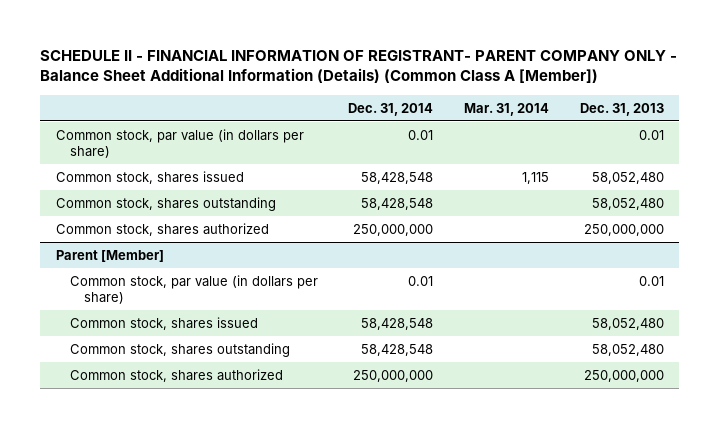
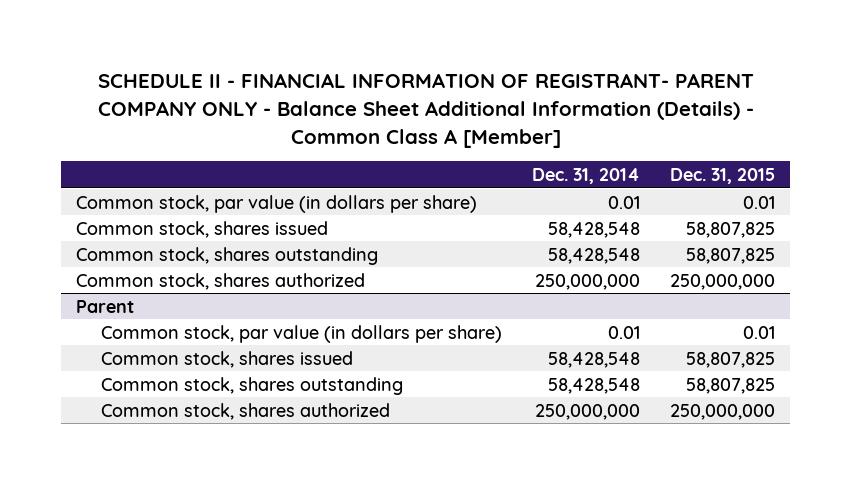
[40,49,678,84] SCHEDULE II - FINANCIAL INFORMATION OF REGISTRANT- PARENT COMPANY ONLY - Balance Sheet Additional Information (Details) (Common Class A [Member]) -> [97,73,754,148] SCHEDULE II - FINANCIAL INFORMATION OF REGISTRANT- PARENT COMPANY ONLY - Balance Sheet Additional Information (Details) - Common Class A [Member]
[463,102,549,116] Mar. 31, 2014 -> none
[579,102,664,116] Dec. 31, 2013 -> none
none -> [670,168,776,185] Dec. 31, 2015
[55,250,164,263] Parent [Member] -> [75,299,134,313] Parent

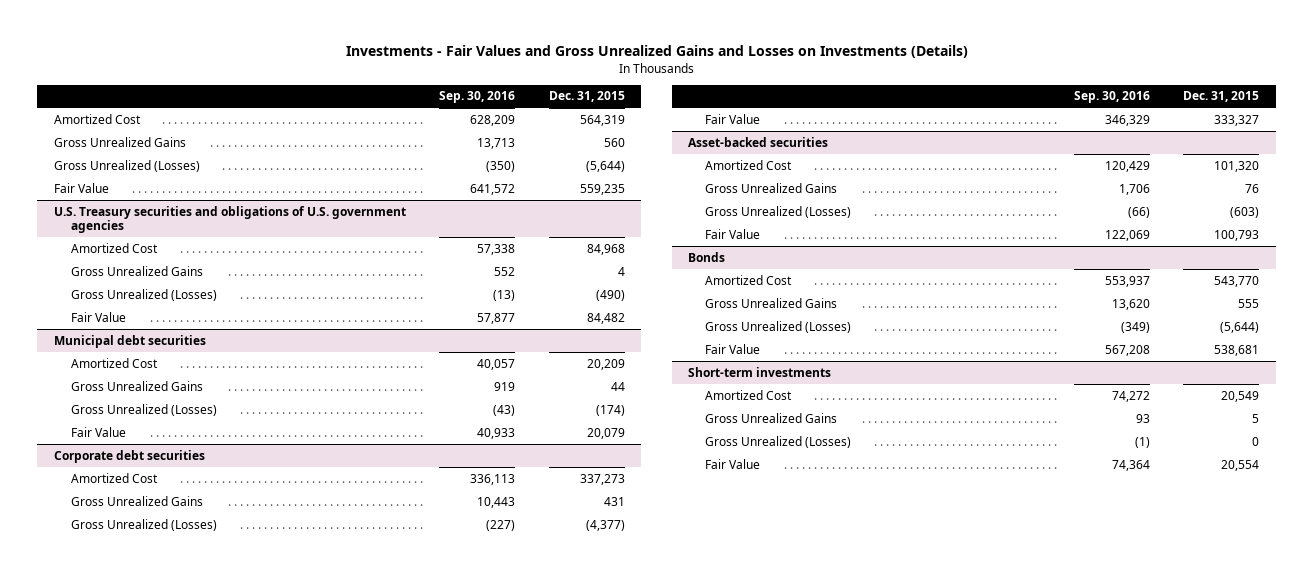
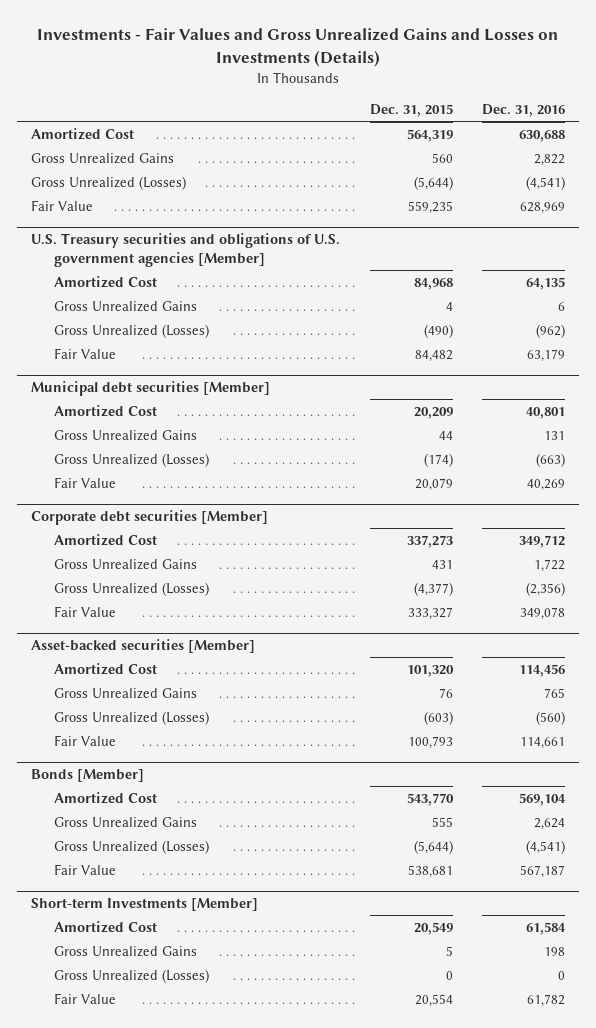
[439,91,516,104] Sep. 30, 2016 -> none
none -> [481,104,565,118] Dec. 31, 2016
[53,205,406,233] U.S. Treasury securities and obligations of U.S. government agencies -> [31,233,341,267] U.S. Treasury securities and obligations of U.S. government agencies [Member]
[53,334,206,348] Municipal debt securities -> [31,381,271,397] Municipal debt securities [Member]
[53,449,205,463] Corporate debt securities -> [31,510,269,526] Corporate debt securities [Member]
[688,136,829,147] Asset-backed securities -> [31,639,256,654] Asset-backed securities [Member]
[688,251,726,262] Bonds -> [31,769,145,783] Bonds [Member]
[688,366,832,377] Short-term investments -> [31,898,259,912] Short-term Investments [Member]

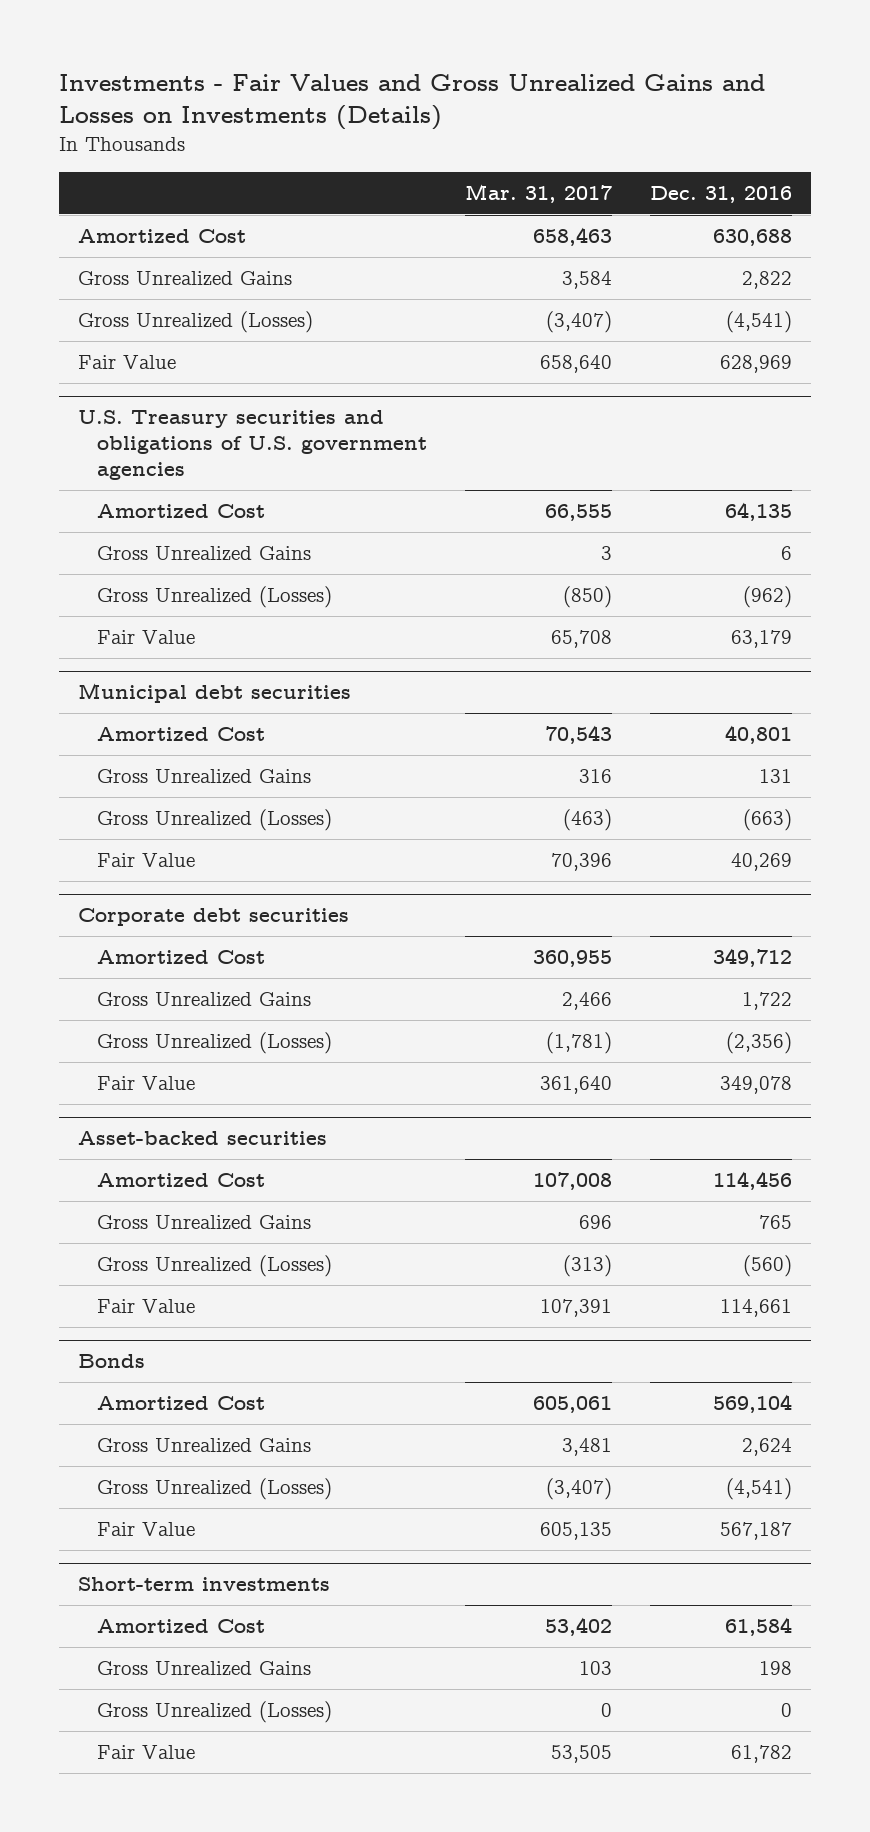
[369,104,453,118] Dec. 31, 2015 -> none
none -> [464,183,612,203] Mar. 31, 2017
[31,233,341,267] U.S. Treasury securities and obligations of U.S. government agencies [Member] -> [77,410,427,481] U.S. Treasury securities and obligations of U.S. government agencies
[31,381,271,397] Municipal debt securities [Member] -> [77,683,351,704] Municipal debt securities
[31,510,269,526] Corporate debt securities [Member] -> [77,908,349,927] Corporate debt securities
[31,639,256,654] Asset-backed securities [Member] -> [77,1131,327,1146] Asset-backed securities
[31,769,145,783] Bonds [Member] -> [77,1354,145,1369] Bonds
[31,898,259,912] Short-term Investments [Member] -> [77,1577,330,1592] Short-term investments

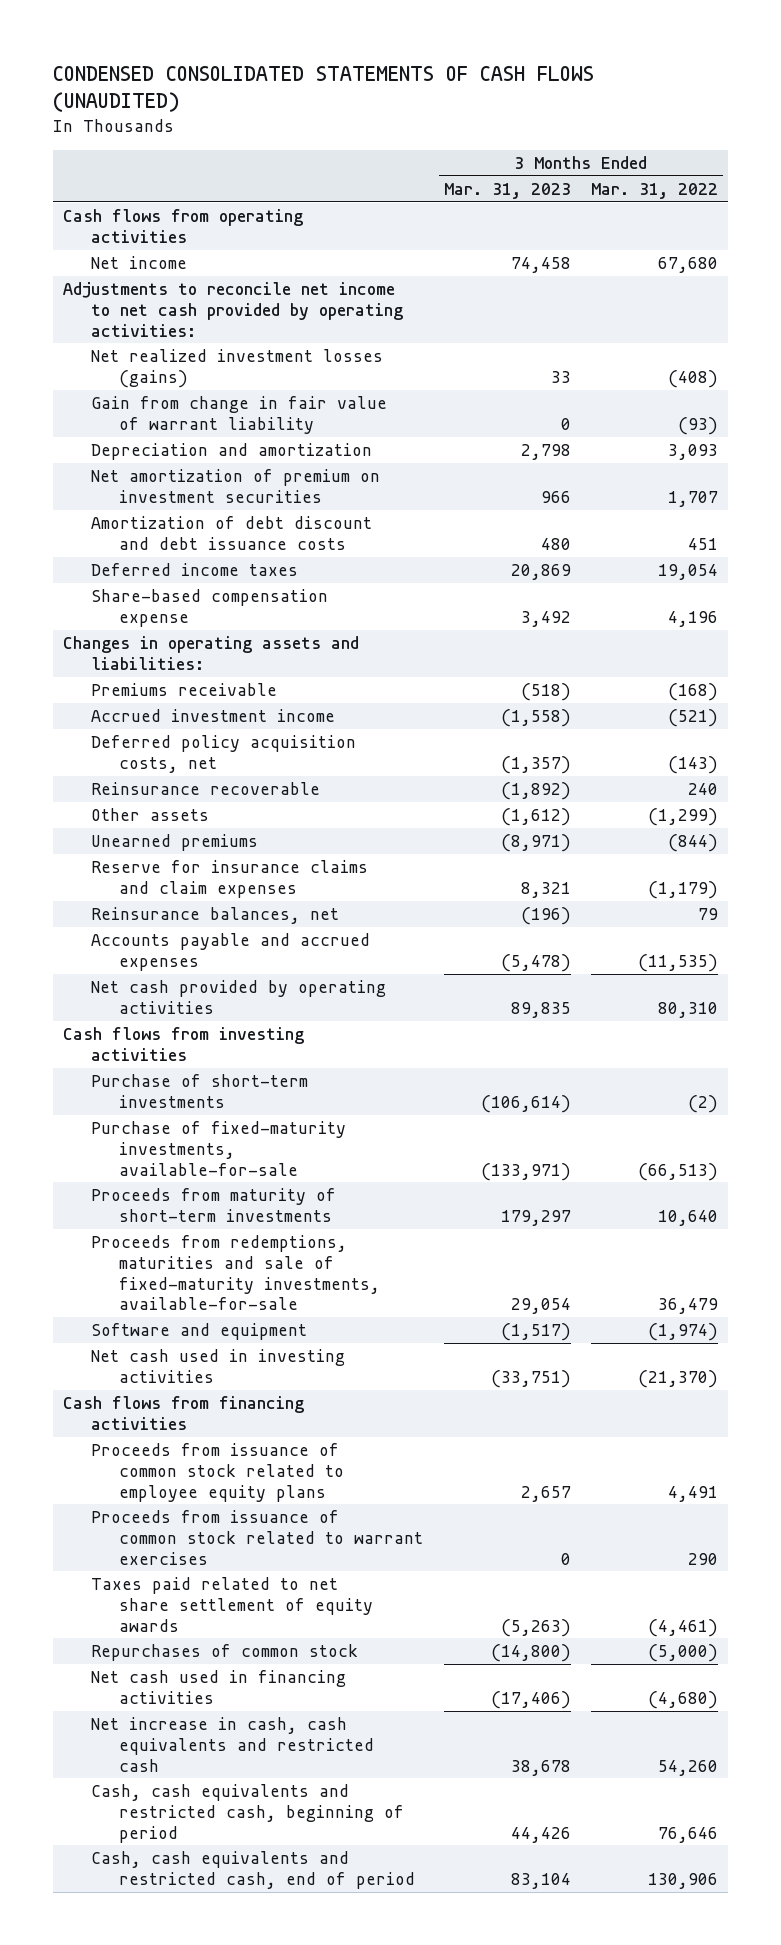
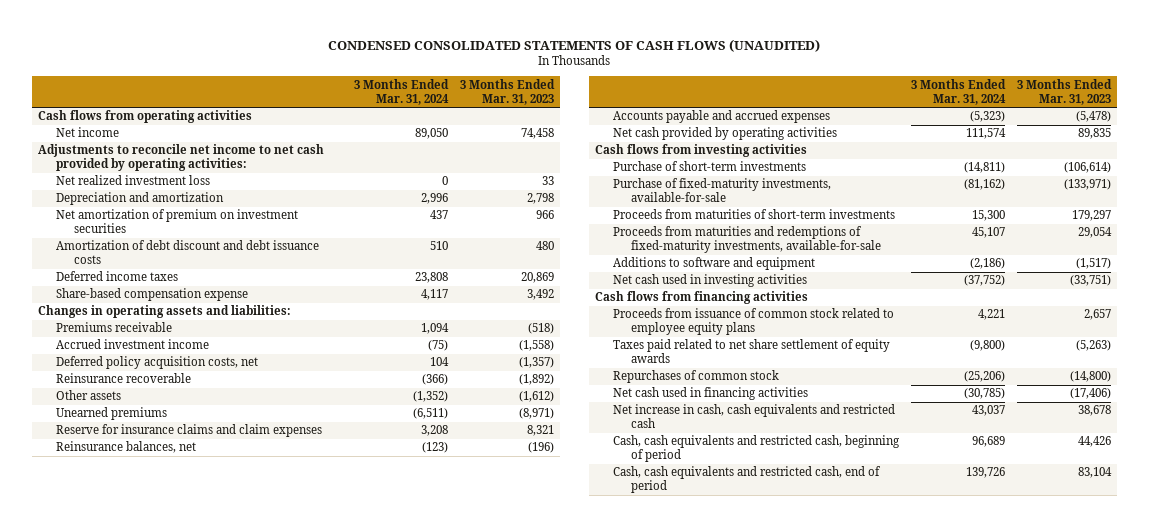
[591,182,719,199] Mar. 31, 2022 -> none
none -> [354,78,450,105] 3 Months Ended Mar. 31, 2024
[91,396,388,434] Gain from change in fair value of warrant liability -> none
[91,349,384,388] Net realized investment losses (gains) -> [56,175,211,186] Net realized investment loss
[91,1188,337,1222] Proceeds from maturity of short-term investments -> [612,209,895,220] Proceeds from maturities of short-term investments
[91,1235,381,1311] Proceeds from redemptions, maturities and sale of fixed-maturity investments, available-for-sale -> [612,226,881,254] Proceeds from maturities and redemptions of fixed-maturity investments, available-for-sale
[91,1323,308,1341] Software and equipment -> [612,257,815,271] Additions to software and equipment
[91,1510,424,1565] Proceeds from issuance of common stock related to warrant exercises -> none

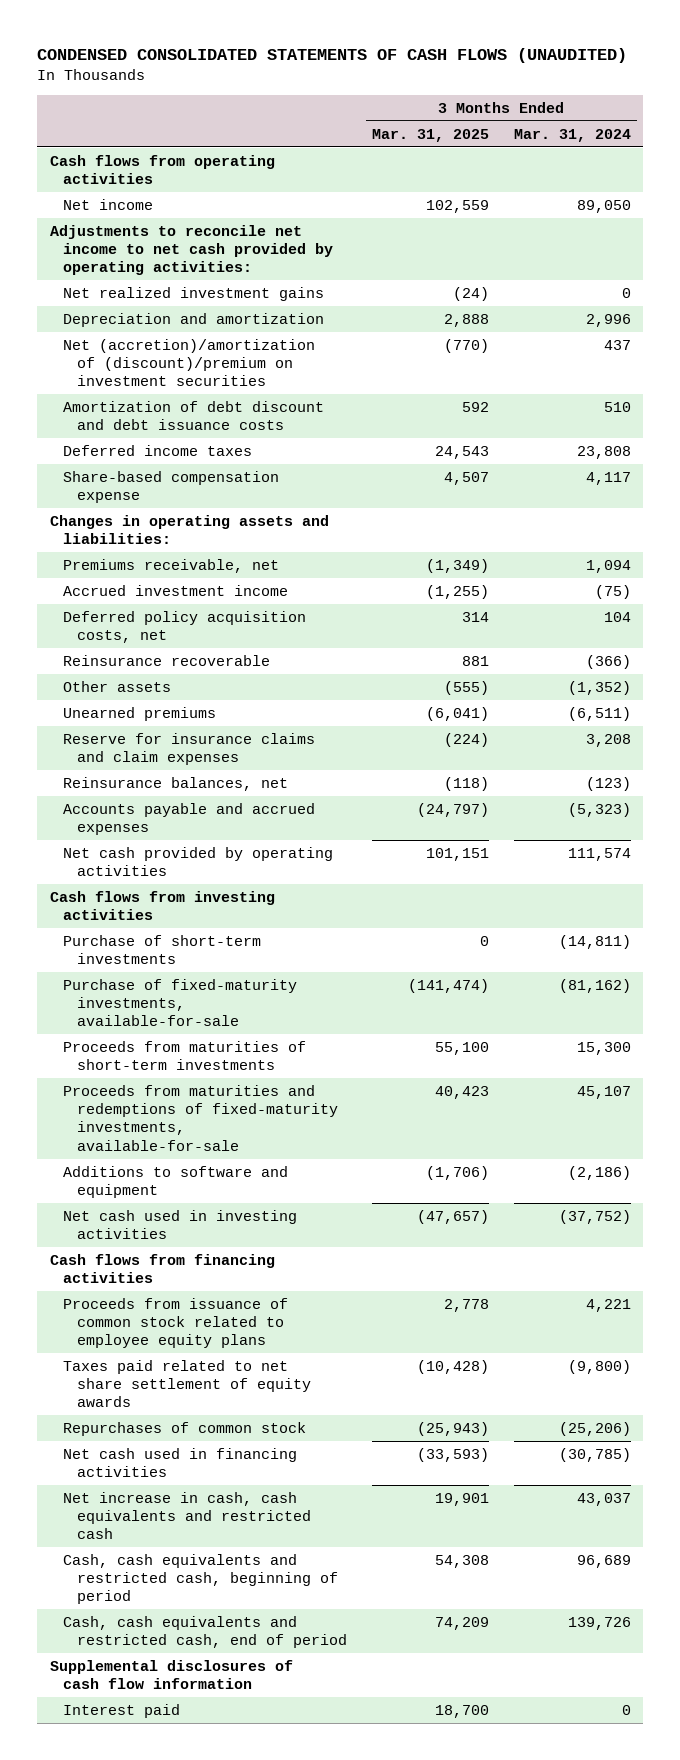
[460,78,556,105] 3 Months Ended Mar. 31, 2023 -> none
none -> [371,128,489,142] Mar. 31, 2025
[56,175,211,186] Net realized investment loss -> [63,286,325,301] Net realized investment gains
[56,209,299,234] Net amortization of premium on investment securities -> [63,338,316,387] Net (accretion)/amortization of (discount)/premium on investment securities
[56,322,173,333] Premiums receivable -> [63,558,280,573] Premiums receivable, net
none -> [49,1659,293,1690] Supplemental disclosures of cash flow information
none -> [63,1703,181,1718] Interest paid

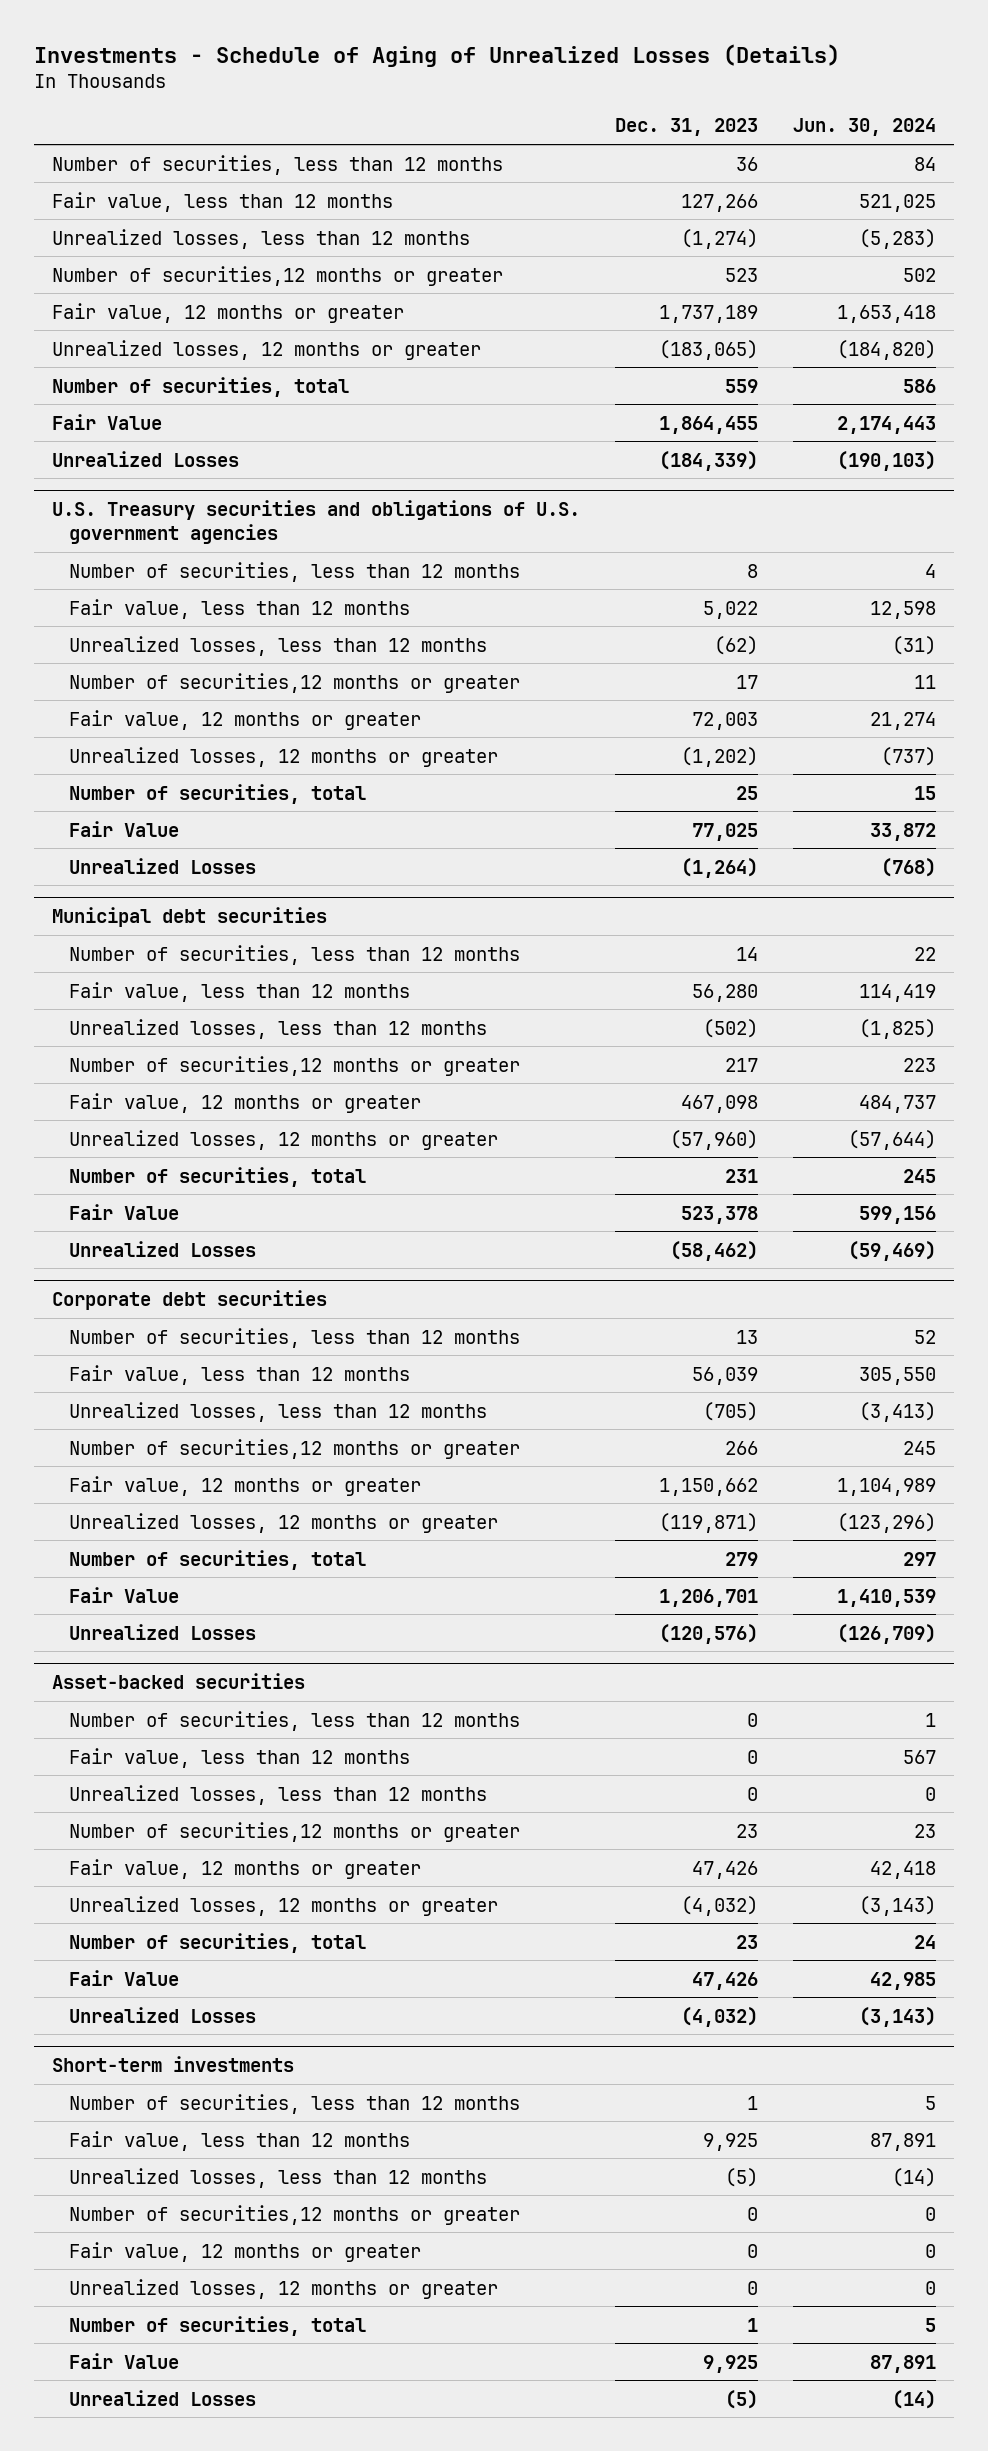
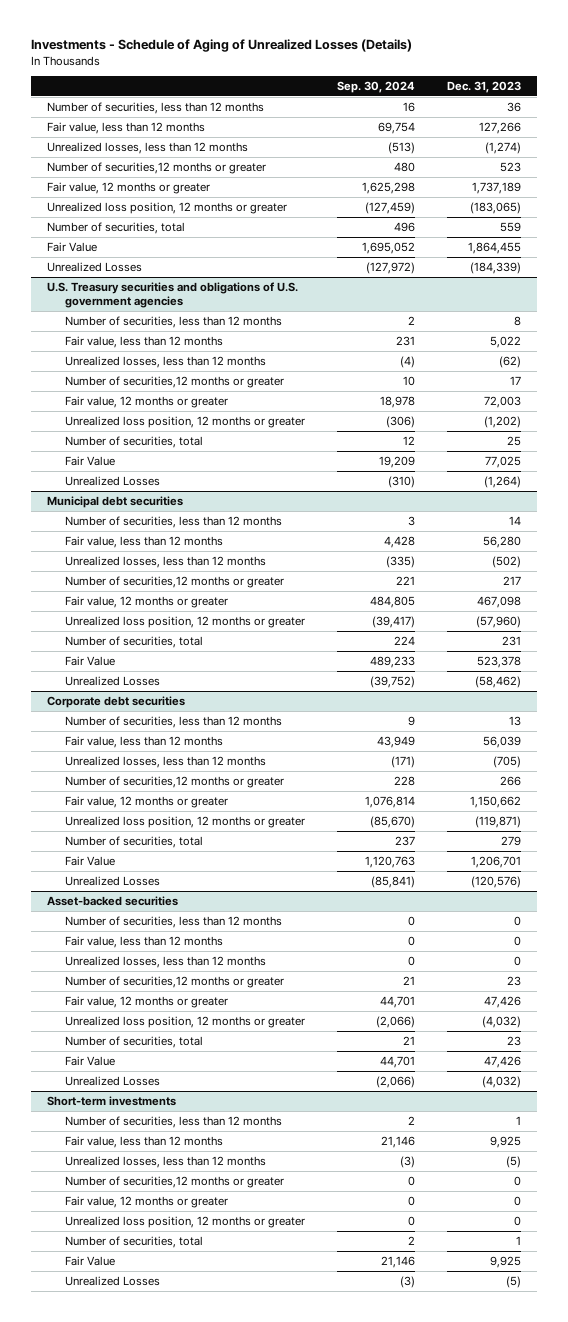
[793,118,937,137] Jun. 30, 2024 -> none
none -> [336,80,415,93] Sep. 30, 2024
[51,339,481,360] Unrealized losses, 12 months or greater -> [47,201,288,214] Unrealized loss position, 12 months or greater
[68,746,498,767] Unrealized losses, 12 months or greater -> [64,415,305,428] Unrealized loss position, 12 months or greater
[68,1129,498,1150] Unrealized losses, 12 months or greater -> [64,615,305,628] Unrealized loss position, 12 months or greater
[68,1512,498,1533] Unrealized losses, 12 months or greater -> [64,815,305,828] Unrealized loss position, 12 months or greater
[68,1895,498,1916] Unrealized losses, 12 months or greater -> [64,1015,305,1028] Unrealized loss position, 12 months or greater
[68,2278,498,2299] Unrealized losses, 12 months or greater -> [64,1215,305,1228] Unrealized loss position, 12 months or greater

